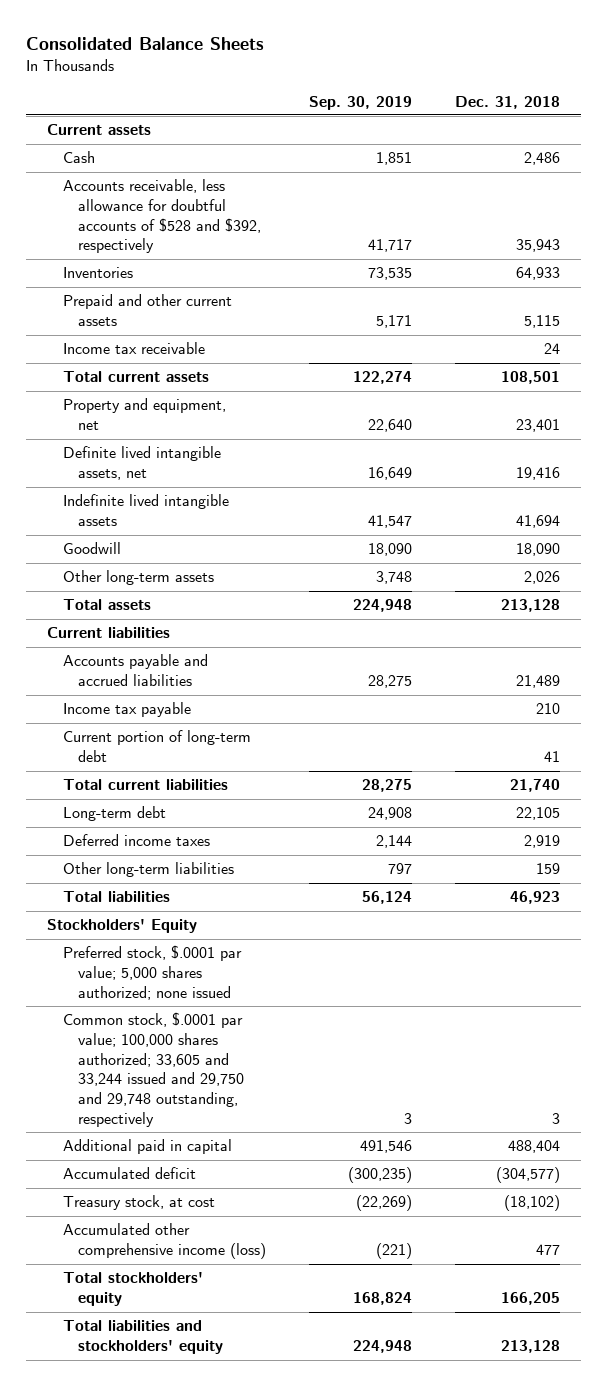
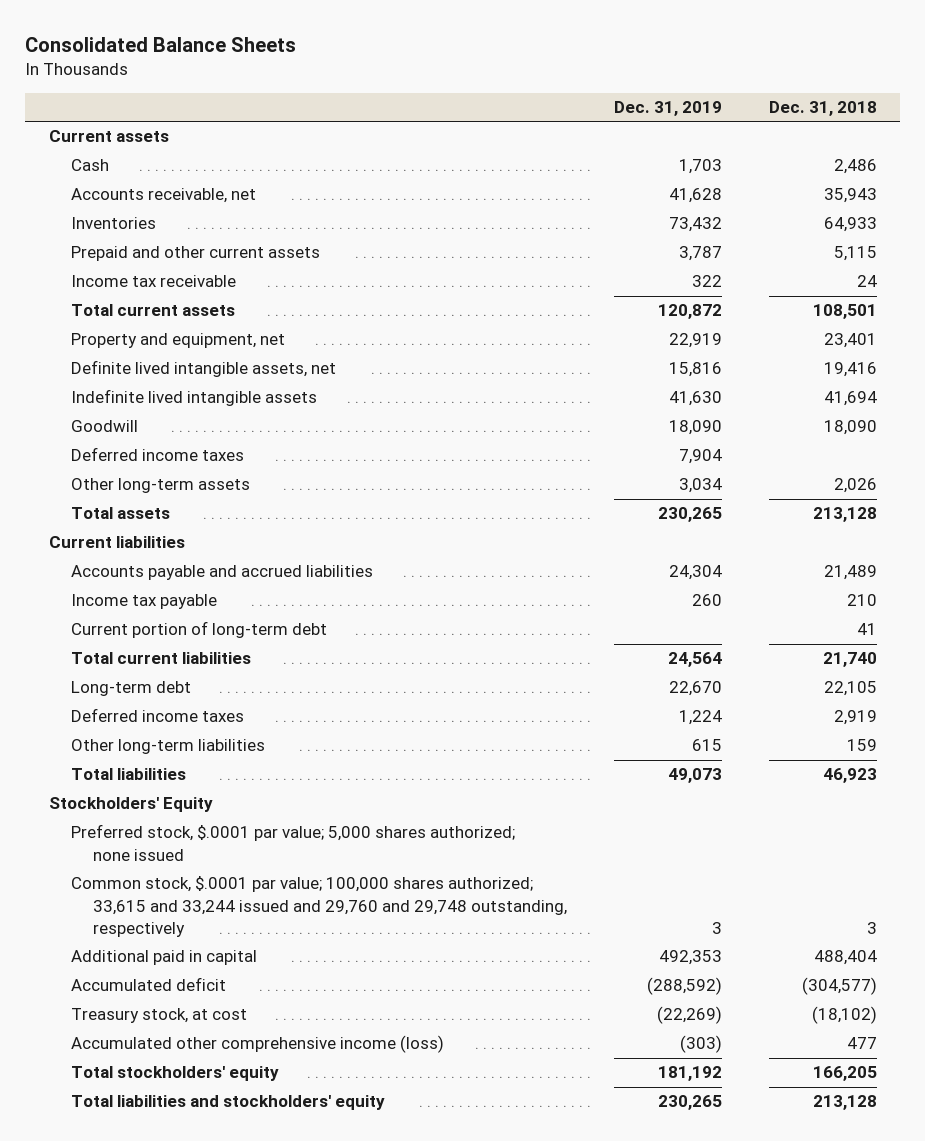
[308,95,412,110] Sep. 30, 2019 -> none
none -> [614,101,723,117] Dec. 31, 2019
[62,179,262,254] Accounts receivable, less allowance for doubtful accounts of $528 and $392, respectively -> [71,188,257,204] Accounts receivable, net
none -> [71,447,245,462] Deferred income taxes
[62,1012,245,1127] Common stock, $.0001 par value; 100,000 shares authorized; 33,605 and 33,244 issued and 29,750 and 29,748 outstanding, respectively -> [71,876,568,938] Common stock, $.0001 par value; 100,000 shares authorized; 33,615 and 33,244 issued and 29,760 and 29,748 outstanding, respectively

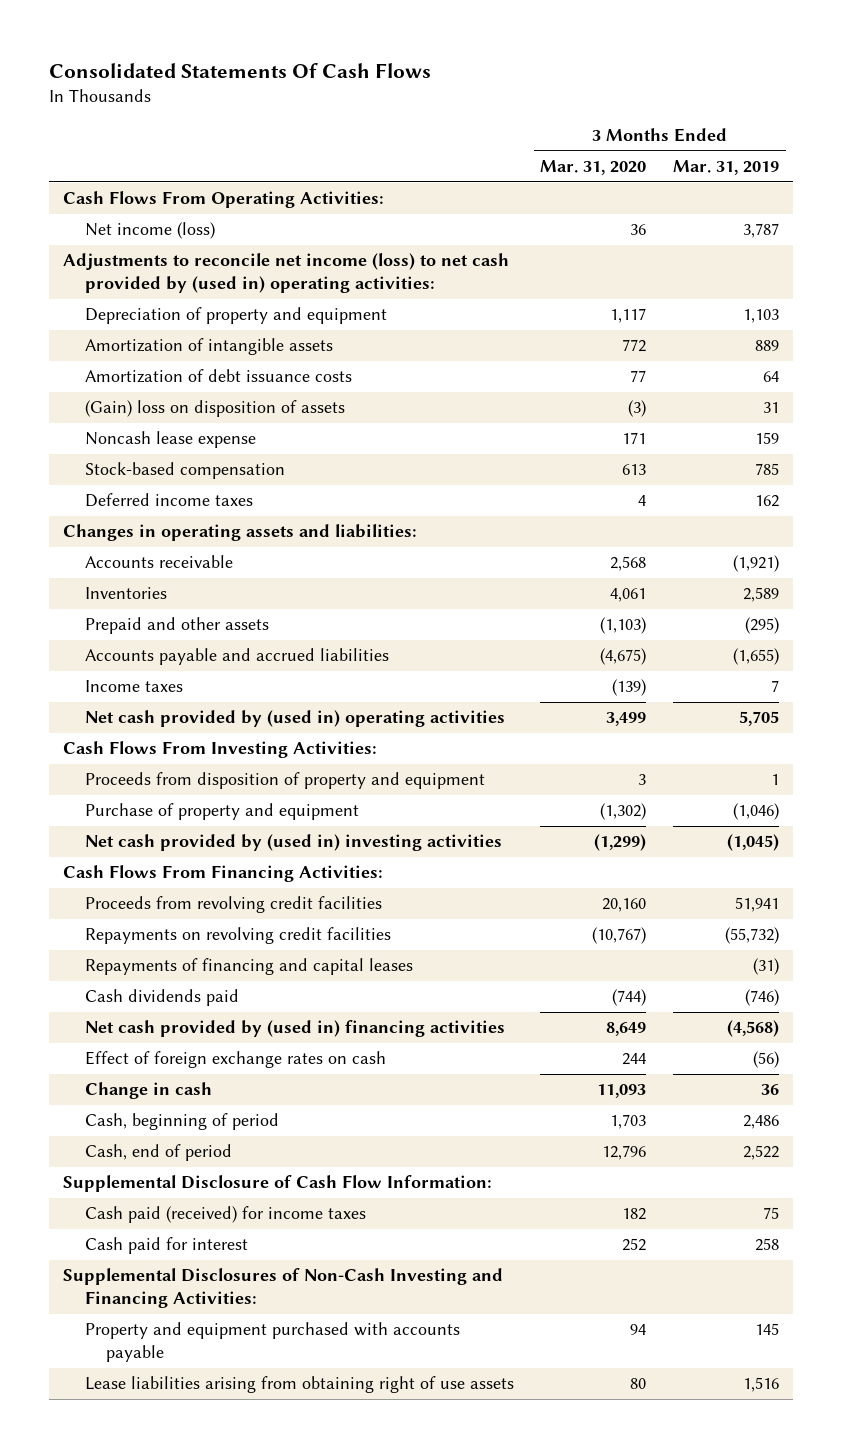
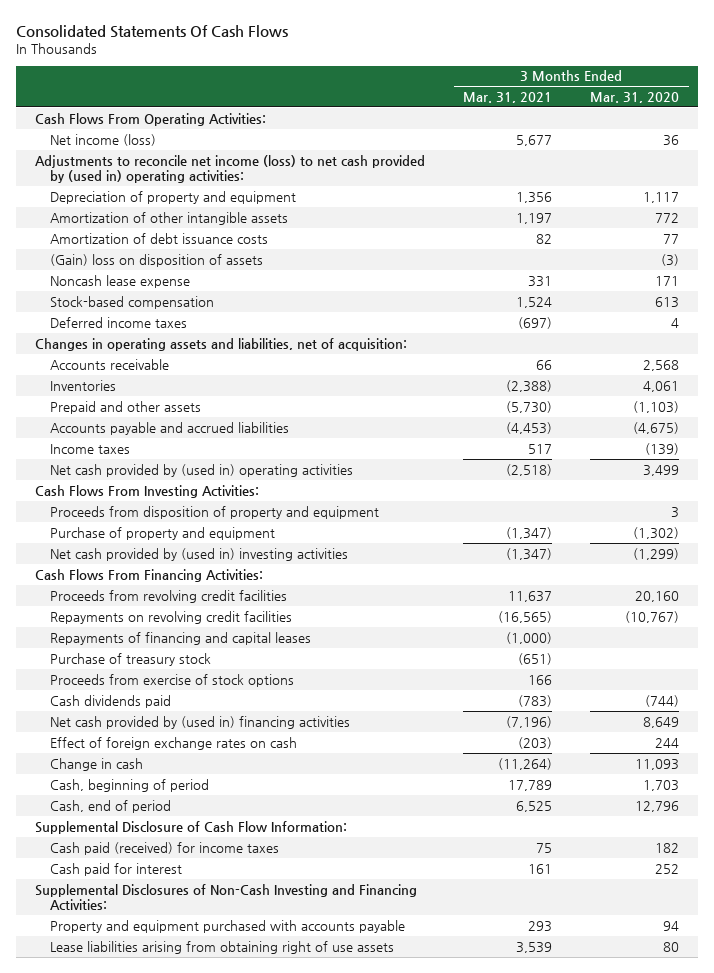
[673,160,780,176] Mar. 31, 2019 -> none
none -> [463,92,553,104] Mar. 31, 2021
[84,338,333,356] Amortization of intangible assets -> [49,211,288,225] Amortization of other intangible assets
[62,524,417,542] Changes in operating assets and liabilities: -> [34,337,407,351] Changes in operating assets and liabilities, net of acquisition:
none -> [49,652,211,666] Purchase of treasury stock
none -> [49,673,294,687] Proceeds from exercise of stock options

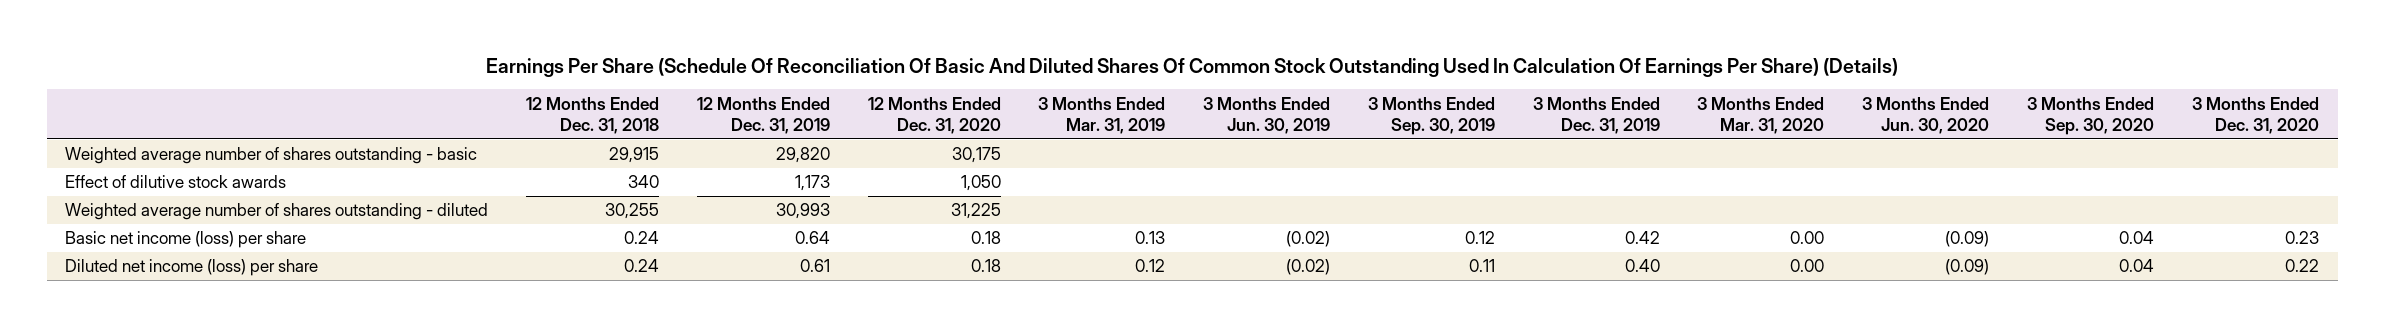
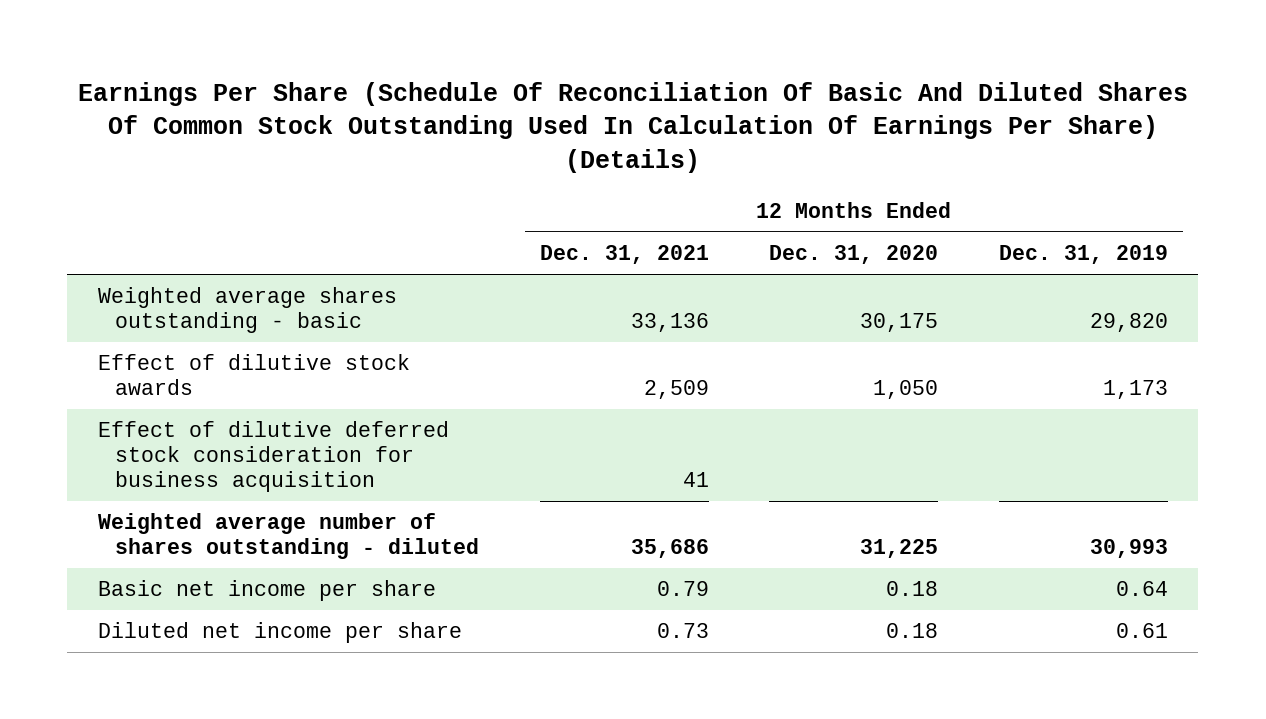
[526,96,660,134] 12 Months Ended Dec. 31, 2018 -> none
[1038,96,1166,134] 3 Months Ended Mar. 31, 2019 -> none
[1203,96,1331,134] 3 Months Ended Jun. 30, 2019 -> none
[1367,96,1495,135] 3 Months Ended Sep. 30, 2019 -> none
[1532,96,1660,134] 3 Months Ended Dec. 31, 2019 -> none
[1697,96,1825,134] 3 Months Ended Mar. 31, 2020 -> none
[1862,96,1990,134] 3 Months Ended Jun. 30, 2020 -> none
[2026,96,2154,135] 3 Months Ended Sep. 30, 2020 -> none
[2191,96,2319,134] 3 Months Ended Dec. 31, 2020 -> none
none -> [539,245,709,265] Dec. 31, 2021
[65,147,478,165] Weighted average number of shares outstanding - basic -> [97,287,397,334] Weighted average shares outstanding - basic
none -> [97,421,449,493] Effect of dilutive deferred stock consideration for business acquisition
[65,231,307,249] Basic net income (loss) per share -> [97,580,436,602] Basic net income per share
[65,259,319,277] Diluted net income (loss) per share -> [97,622,462,644] Diluted net income per share

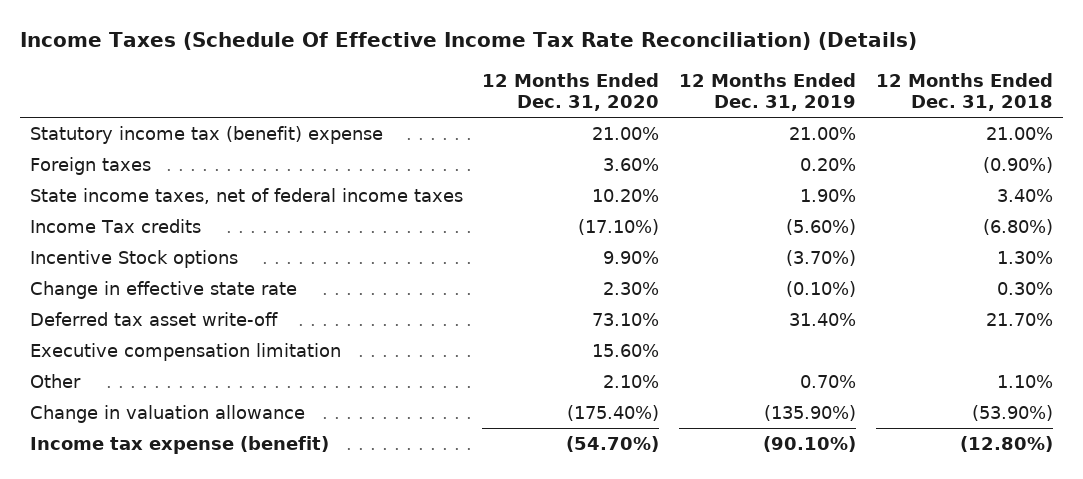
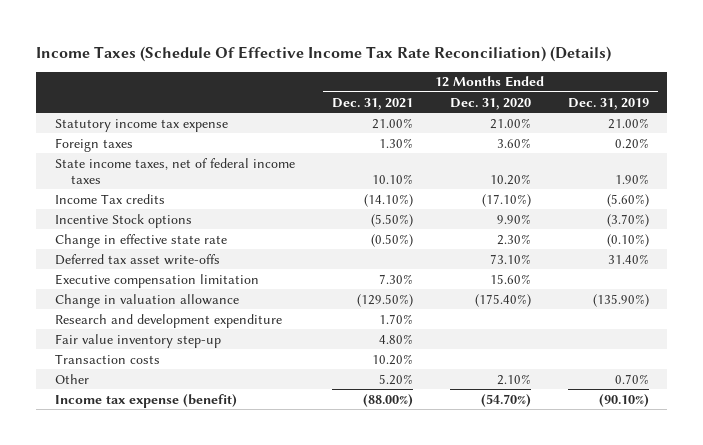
[876,72,1054,112] 12 Months Ended Dec. 31, 2018 -> none
none -> [331,97,413,110] Dec. 31, 2021
[29,126,383,145] Statutory income tax (benefit) expense -> [54,118,228,132] Statutory income tax expense
[29,312,278,327] Deferred tax asset write-off -> [54,253,220,265] Deferred tax asset write-offs
none -> [54,313,282,328] Research and development expenditure
none -> [54,333,221,348] Fair value inventory step-up
none -> [54,353,160,364] Transaction costs
[29,374,81,389] Other -> [54,373,89,384] Other

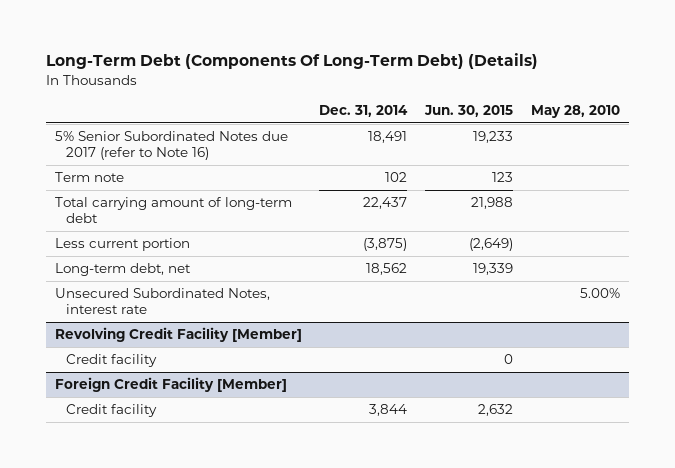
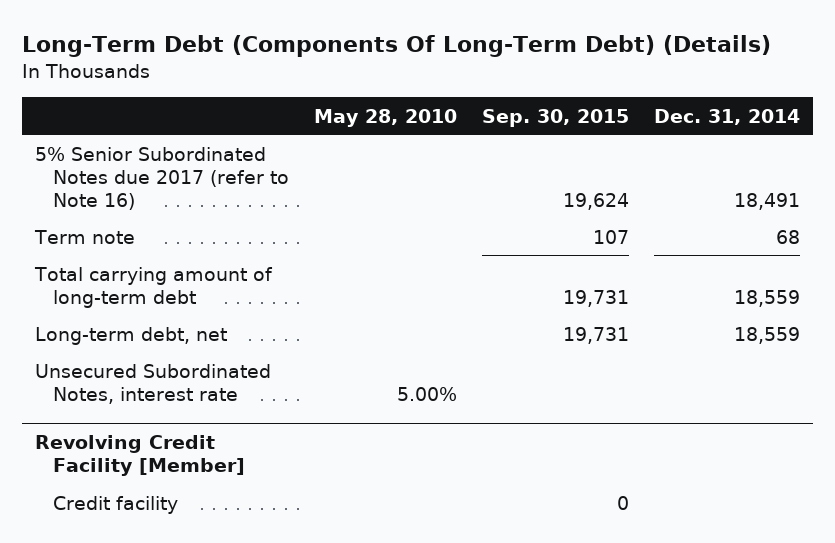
[424,104,514,117] Jun. 30, 2015 -> none
none -> [481,108,629,127] Sep. 30, 2015
[54,238,190,252] Less current portion -> none
[385,172,408,183] 102 -> [775,229,800,244] 68
[363,197,408,210] 22,437 -> [733,289,800,307] 18,559
[366,263,408,276] 18,562 -> [733,326,800,344] 18,559
[54,377,287,393] Foreign Credit Facility [Member] -> none
[66,404,158,418] Credit facility -> none

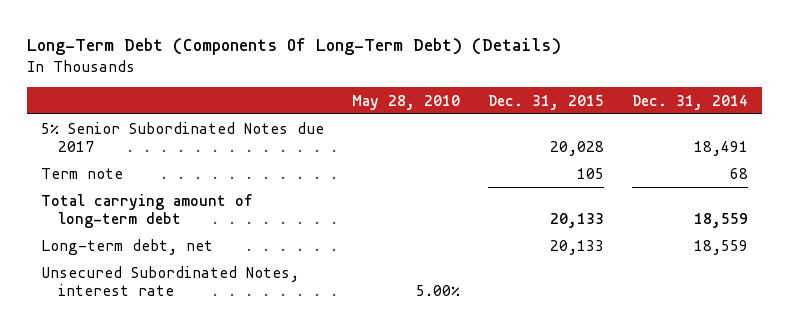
[481,108,629,127] Sep. 30, 2015 -> none
none -> [488,94,605,110] Dec. 31, 2015
[34,146,289,210] 5% Senior Subordinated Notes due 2017 (refer to Note 16) -> [41,121,325,153] 5% Senior Subordinated Notes due 2017
[34,435,245,477] Revolving Credit Facility [Member] -> none
[52,495,178,514] Credit facility -> none

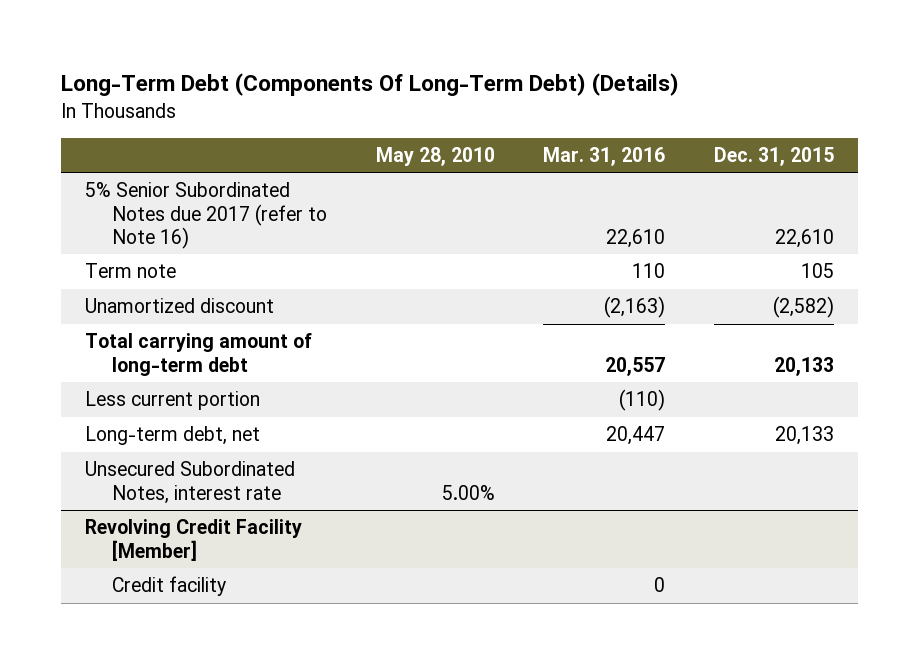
[632,94,749,110] Dec. 31, 2014 -> none
none -> [543,146,666,166] Mar. 31, 2016
[41,121,325,153] 5% Senior Subordinated Notes due 2017 -> [85,182,328,249] 5% Senior Subordinated Notes due 2017 (refer to Note 16)
[550,141,605,157] 20,028 -> [774,228,834,248] 22,610
none -> [85,298,275,314] Unamortized discount
none -> [85,391,261,411] Less current portion
none -> [85,519,303,561] Revolving Credit Facility [Member]
none -> [112,576,227,597] Credit facility

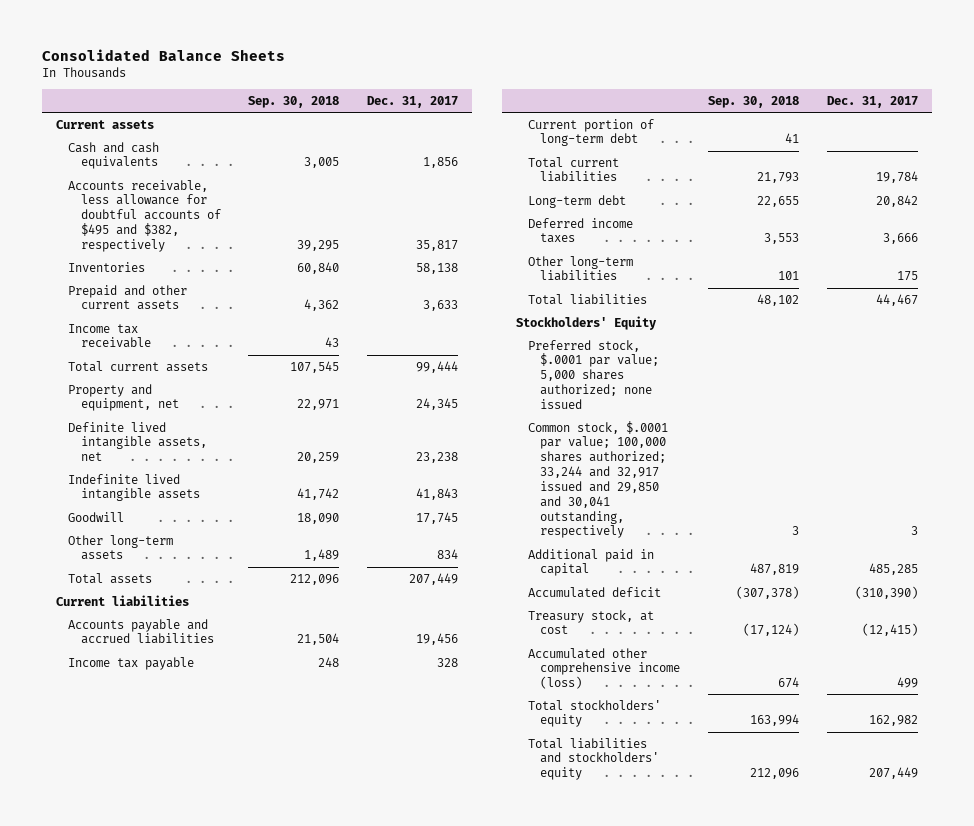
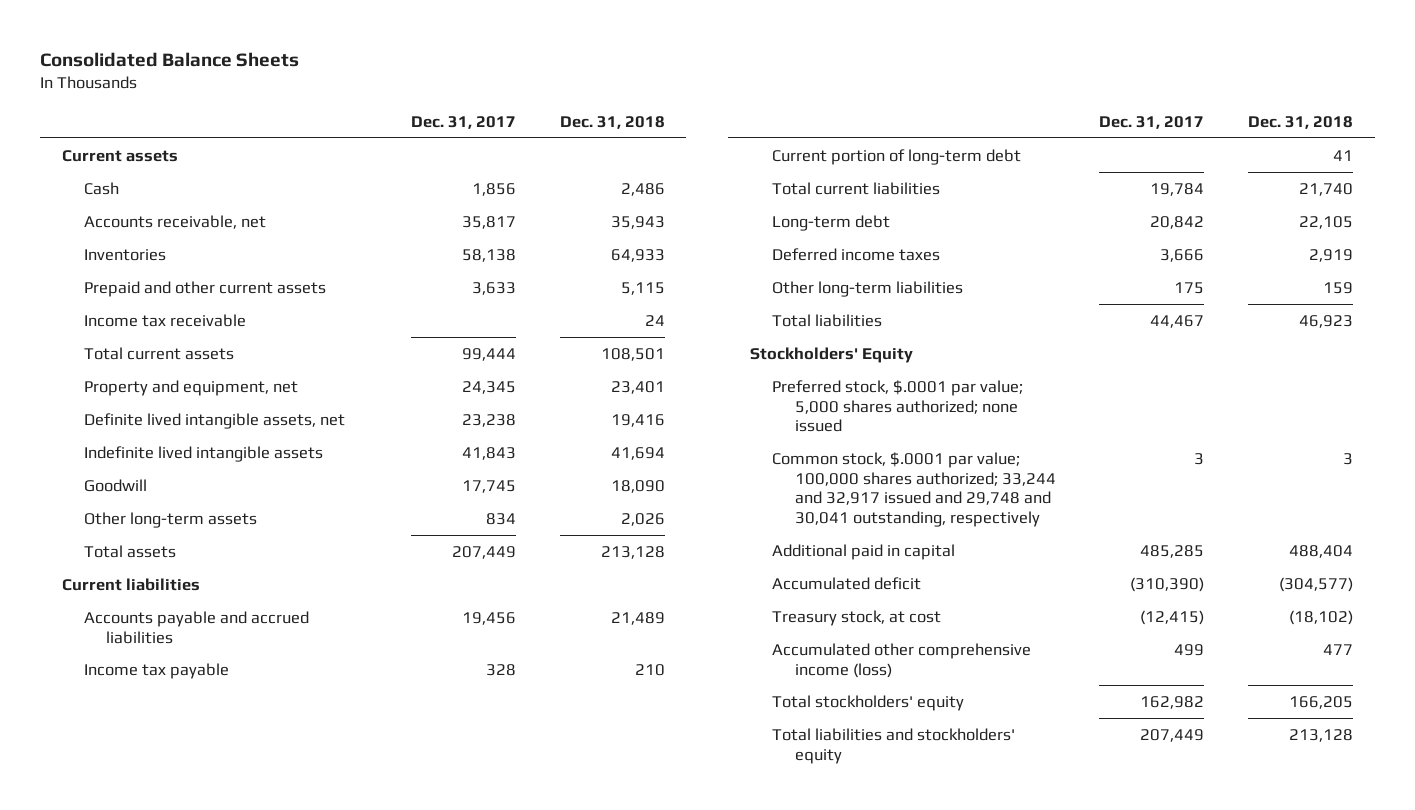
[248,95,340,108] Sep. 30, 2018 -> none
none -> [559,115,665,129] Dec. 31, 2018
[68,141,160,170] Cash and cash equivalents -> [83,181,119,195] Cash
[68,179,221,252] Accounts receivable, less allowance for doubtful accounts of $495 and $382, respectively -> [83,214,266,229] Accounts receivable, net
[528,420,669,539] Common stock, $.0001 par value; 100,000 shares authorized; 33,244 and 32,917 issued and 29,850 and 30,041 outstanding, respectively -> [772,451,1056,527] Common stock, $.0001 par value; 100,000 shares authorized; 33,244 and 32,917 issued and 29,748 and 30,041 outstanding, respectively

